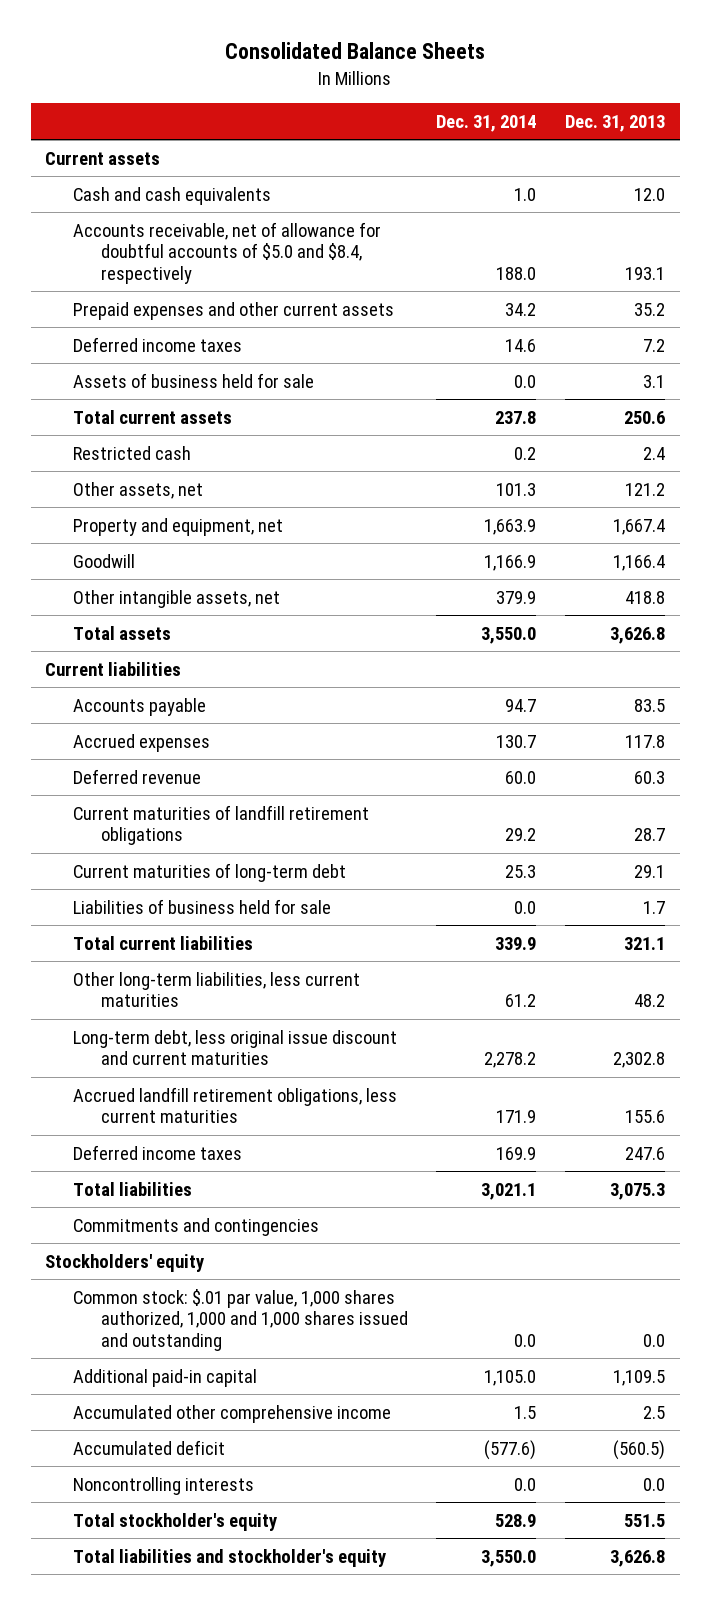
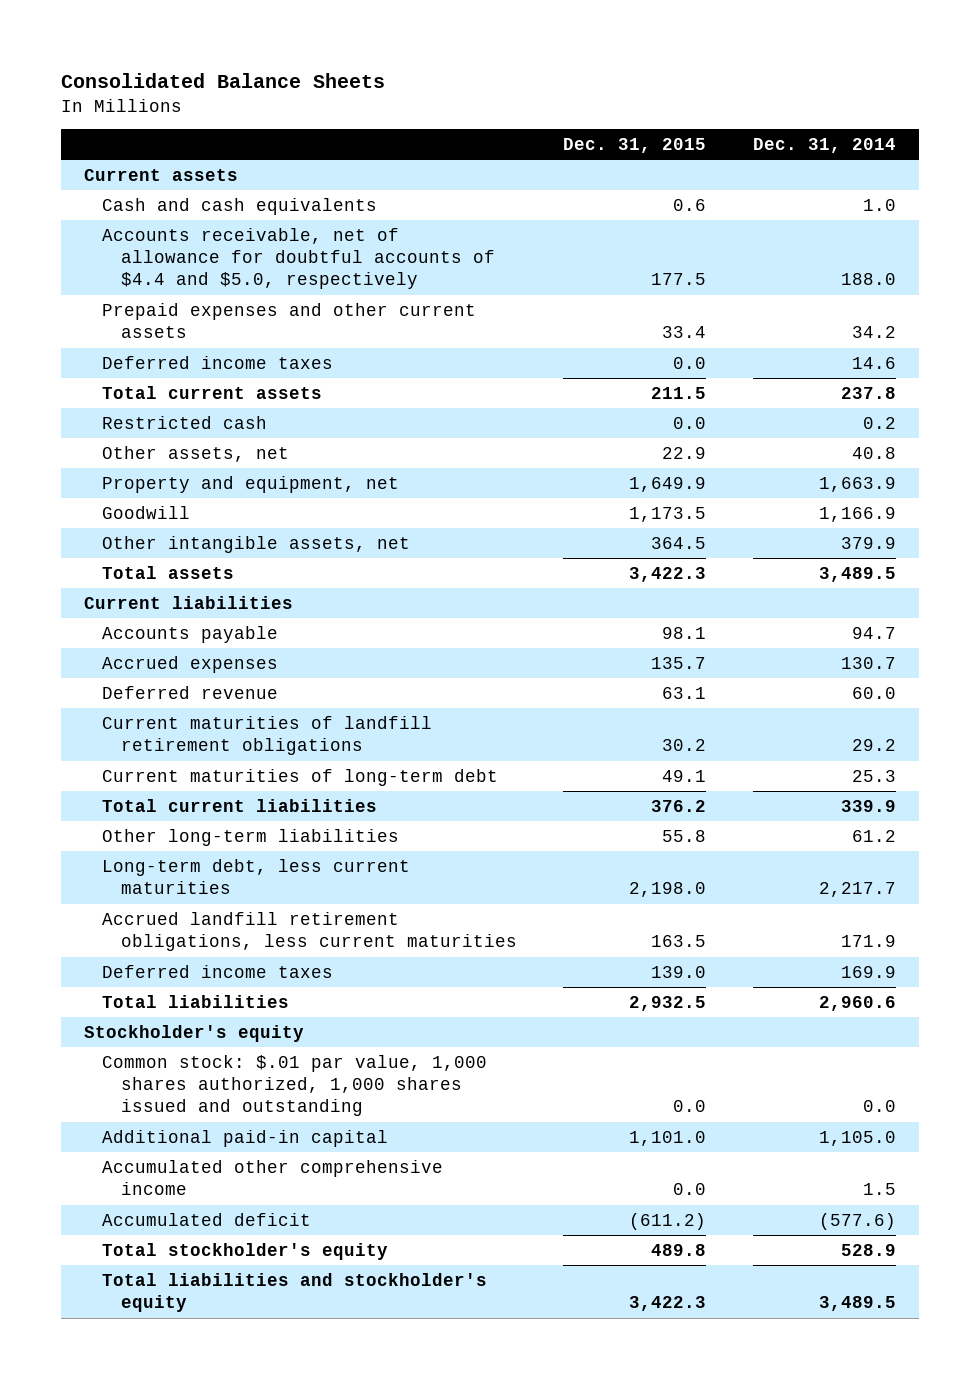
[565,114,666,132] Dec. 31, 2013 -> none
none -> [563,138,707,154] Dec. 31, 2015
[72,221,381,284] Accounts receivable, net of allowance for doubtful accounts of $5.0 and $8.4, respectively -> [102,228,495,290] Accounts receivable, net of allowance for doubtful accounts of $4.4 and $5.0, respectively
[72,372,314,388] Assets of business held for sale -> none
[496,482,537,496] 101.3 -> [852,447,897,460] 40.8
[481,626,537,644] 3,550.0 -> [819,567,897,583] 3,489.5
[72,898,331,914] Liabilities of business held for sale -> none
[72,971,360,1008] Other long-term liabilities, less current maturities -> [102,829,400,847] Other long-term liabilities
[72,1029,397,1066] Long-term debt, less original issue discount and current maturities -> [102,859,411,895] Long-term debt, less current maturities
[484,1052,537,1069] 2,278.2 -> [819,882,897,898] 2,217.7
[72,1217,319,1236] Commitments and contingencies -> none
[481,1182,537,1200] 3,021.1 -> [819,996,897,1012] 2,960.6
[44,1253,204,1272] Stockholders' equity -> [83,1025,304,1043] Stockholder's equity
[72,1288,408,1351] Common stock: $.01 par value, 1,000 shares authorized, 1,000 and 1,000 shares issued and outstanding -> [102,1055,488,1117] Common stock: $.01 par value, 1,000 shares authorized, 1,000 shares issued and outstanding
[72,1476,254,1495] Noncontrolling interests -> none
[481,1549,537,1567] 3,550.0 -> [819,1296,897,1312] 3,489.5

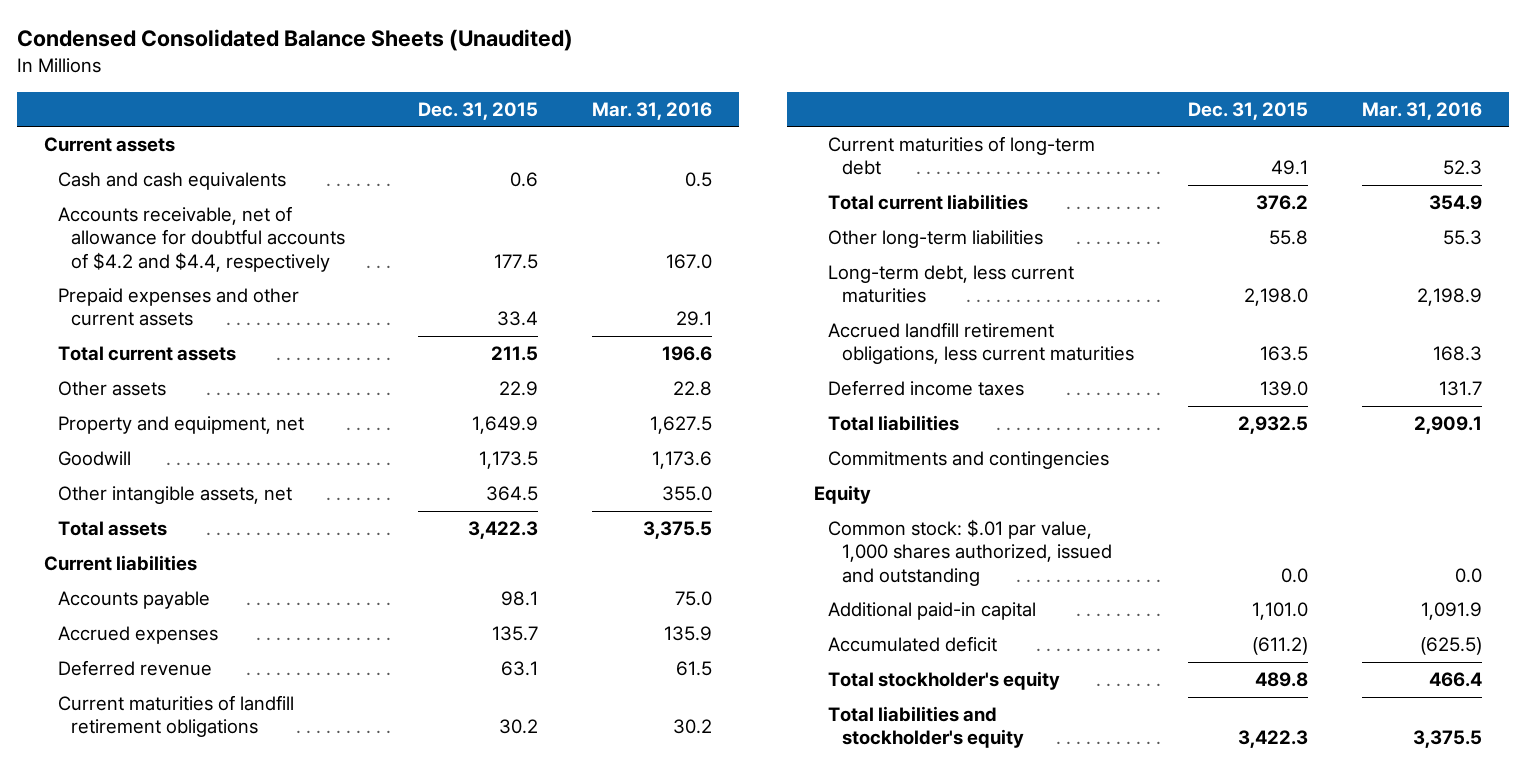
[60,72,385,88] Consolidated Balance Sheets -> [16,29,573,52] Condensed Consolidated Balance Sheets (Unaudited)
[753,138,897,154] Dec. 31, 2014 -> none
none -> [591,101,712,120] Mar. 31, 2016
[102,228,495,290] Accounts receivable, net of allowance for doubtful accounts of $4.4 and $5.0, respectively -> [57,206,346,272] Accounts receivable, net of allowance for doubtful accounts of $4.2 and $4.4, respectively
[102,356,334,370] Deferred income taxes -> none
[102,416,268,430] Restricted cash -> none
[102,446,290,463] Other assets, net -> [57,381,166,397] Other assets
none -> [827,451,1109,470] Commitments and contingencies
[83,1025,304,1043] Stockholder's equity -> [814,485,872,505] Equity
[102,1055,488,1117] Common stock: $.01 par value, 1,000 shares authorized, 1,000 shares issued and outstanding -> [827,519,1112,586] Common stock: $.01 par value, 1,000 shares authorized, issued and outstanding
[102,1160,444,1196] Accumulated other comprehensive income -> none

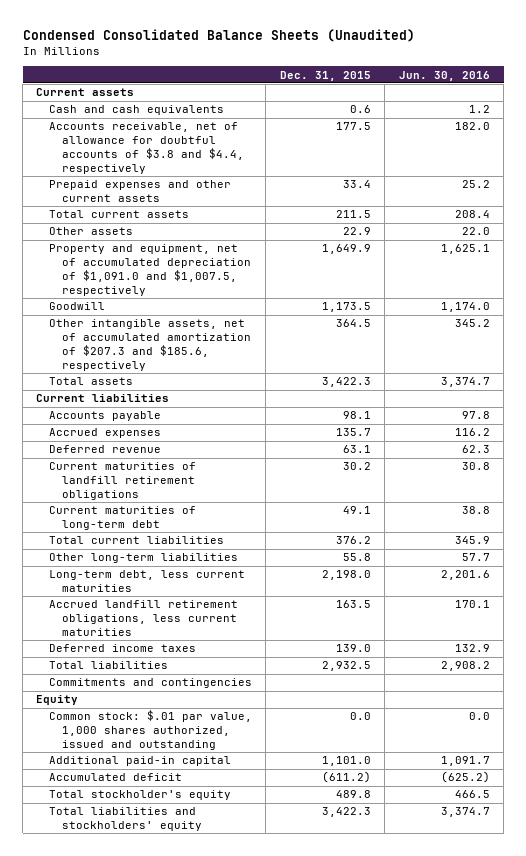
[591,101,712,120] Mar. 31, 2016 -> none
none -> [398,70,490,81] Jun. 30, 2016
[57,206,346,272] Accounts receivable, net of allowance for doubtful accounts of $4.2 and $4.4, respectively -> [48,122,244,174] Accounts receivable, net of allowance for doubtful accounts of $3.8 and $4.4, respectively
[57,416,304,435] Property and equipment, net -> [48,244,251,296] Property and equipment, net of accumulated depreciation of $1,091.0 and $1,007.5, respectively
[57,486,292,505] Other intangible assets, net -> [48,319,251,371] Other intangible assets, net of accumulated amortization of $207.3 and $185.6, respectively
[827,706,1024,749] Total liabilities and stockholder's equity -> [48,807,202,832] Total liabilities and stockholders' equity

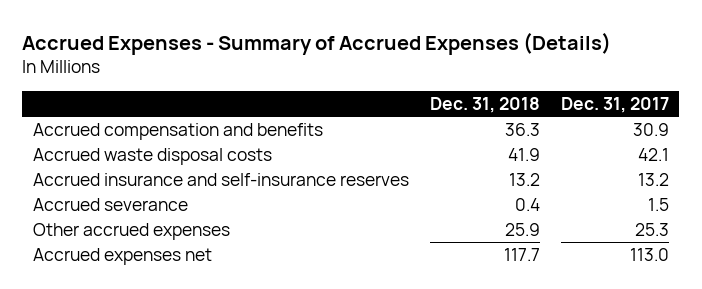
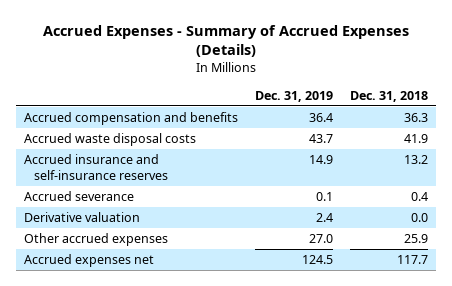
[560,96,669,113] Dec. 31, 2017 -> none
none -> [255,90,334,102] Dec. 31, 2019
none -> [24,212,141,223] Derivative valuation

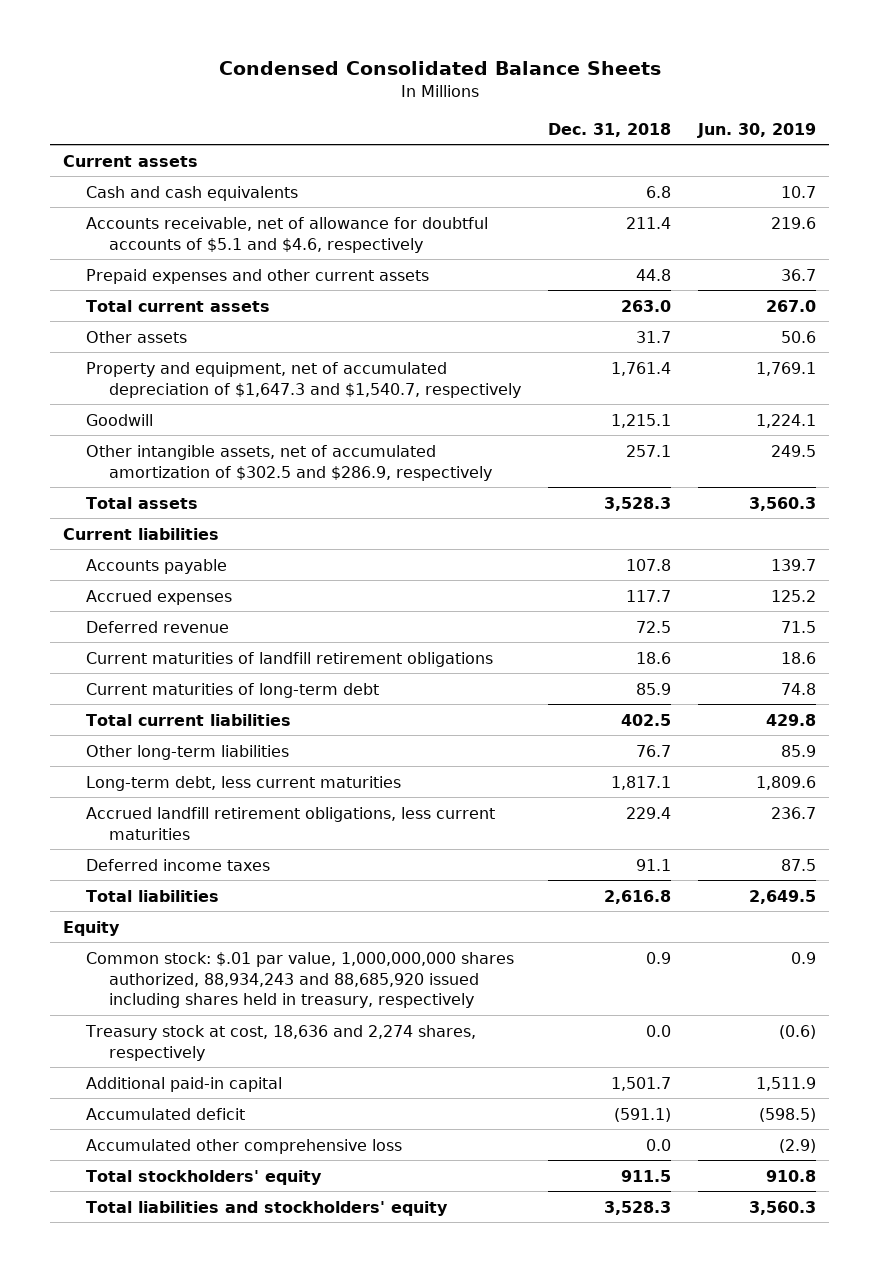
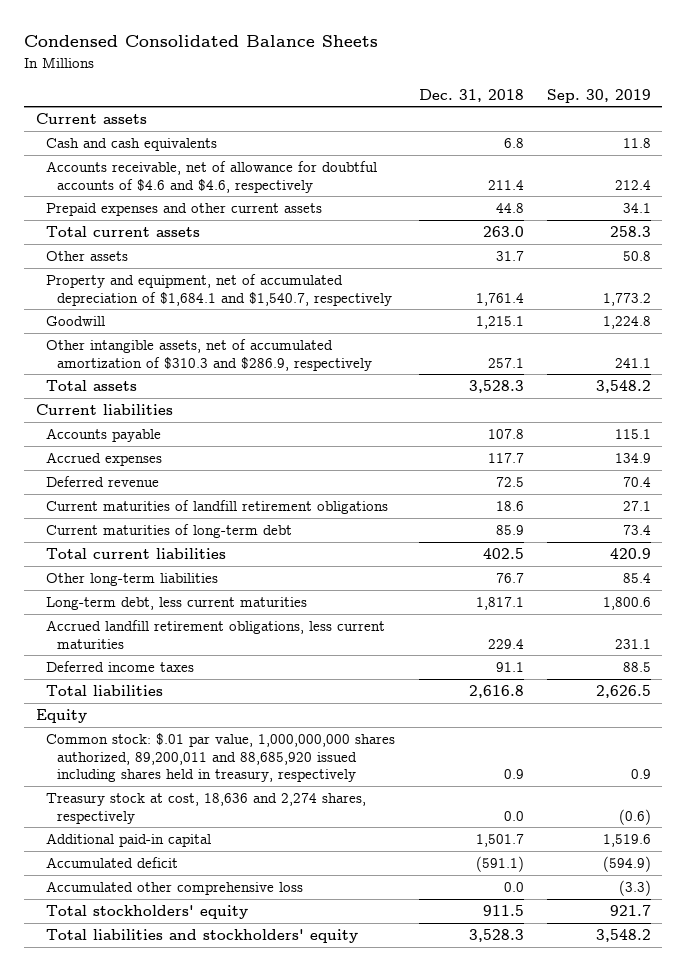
[696,122,816,138] Jun. 30, 2019 -> none
none -> [546,88,651,103] Sep. 30, 2019
[86,216,489,253] Accounts receivable, net of allowance for doubtful accounts of $5.1 and $4.6, respectively -> [46,161,378,193] Accounts receivable, net of allowance for doubtful accounts of $4.6 and $4.6, respectively
[86,361,521,398] Property and equipment, net of accumulated depreciation of $1,647.3 and $1,540.7, respectively -> [46,274,393,306] Property and equipment, net of accumulated depreciation of $1,684.1 and $1,540.7, respectively
[86,444,492,481] Other intangible assets, net of accumulated amortization of $302.5 and $286.9, respectively -> [46,339,373,371] Other intangible assets, net of accumulated amortization of $310.3 and $286.9, respectively
[86,951,515,1009] Common stock: $.01 par value, 1,000,000,000 shares authorized, 88,934,243 and 88,685,920 issued including shares held in treasury, respectively -> [46,733,396,783] Common stock: $.01 par value, 1,000,000,000 shares authorized, 89,200,011 and 88,685,920 issued including shares held in treasury, respectively

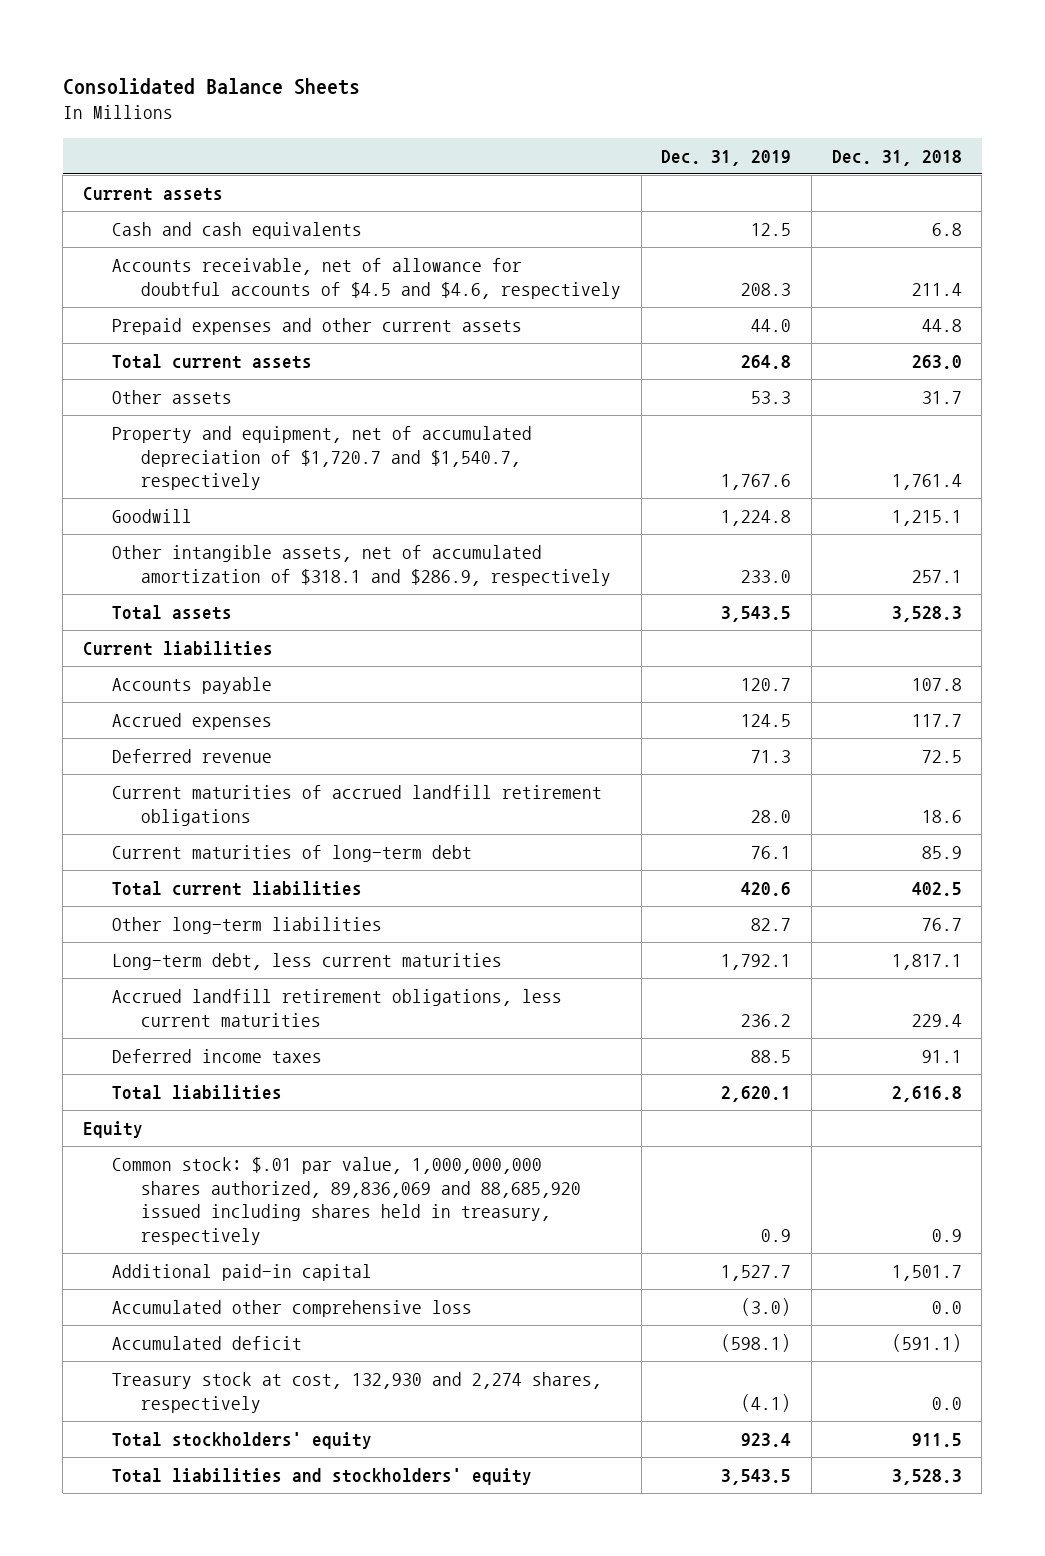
[24,35,379,48] Condensed Consolidated Balance Sheets -> [62,77,360,95] Consolidated Balance Sheets
[546,88,651,103] Sep. 30, 2019 -> none
none -> [661,149,792,166] Dec. 31, 2019
[46,161,378,193] Accounts receivable, net of allowance for doubtful accounts of $4.6 and $4.6, respectively -> [111,258,621,299] Accounts receivable, net of allowance for doubtful accounts of $4.5 and $4.6, respectively
[46,274,393,306] Property and equipment, net of accumulated depreciation of $1,684.1 and $1,540.7, respectively -> [111,426,532,491] Property and equipment, net of accumulated depreciation of $1,720.7 and $1,540.7, respectively
[46,339,373,371] Other intangible assets, net of accumulated amortization of $310.3 and $286.9, respectively -> [111,545,611,586] Other intangible assets, net of accumulated amortization of $318.1 and $286.9, respectively
[46,500,389,515] Current maturities of landfill retirement obligations -> [111,785,602,826] Current maturities of accrued landfill retirement obligations
[46,793,367,824] Treasury stock at cost, 18,636 and 2,274 shares, respectively -> none
[46,733,396,783] Common stock: $.01 par value, 1,000,000,000 shares authorized, 89,200,011 and 88,685,920 issued including shares held in treasury, respectively -> [111,1157,581,1245] Common stock: $.01 par value, 1,000,000,000 shares authorized, 89,836,069 and 88,685,920 issued including shares held in treasury, respectively
[46,857,179,869] Accumulated deficit -> [111,1336,302,1351] Accumulated deficit
none -> [111,1372,602,1413] Treasury stock at cost, 132,930 and 2,274 shares, respectively

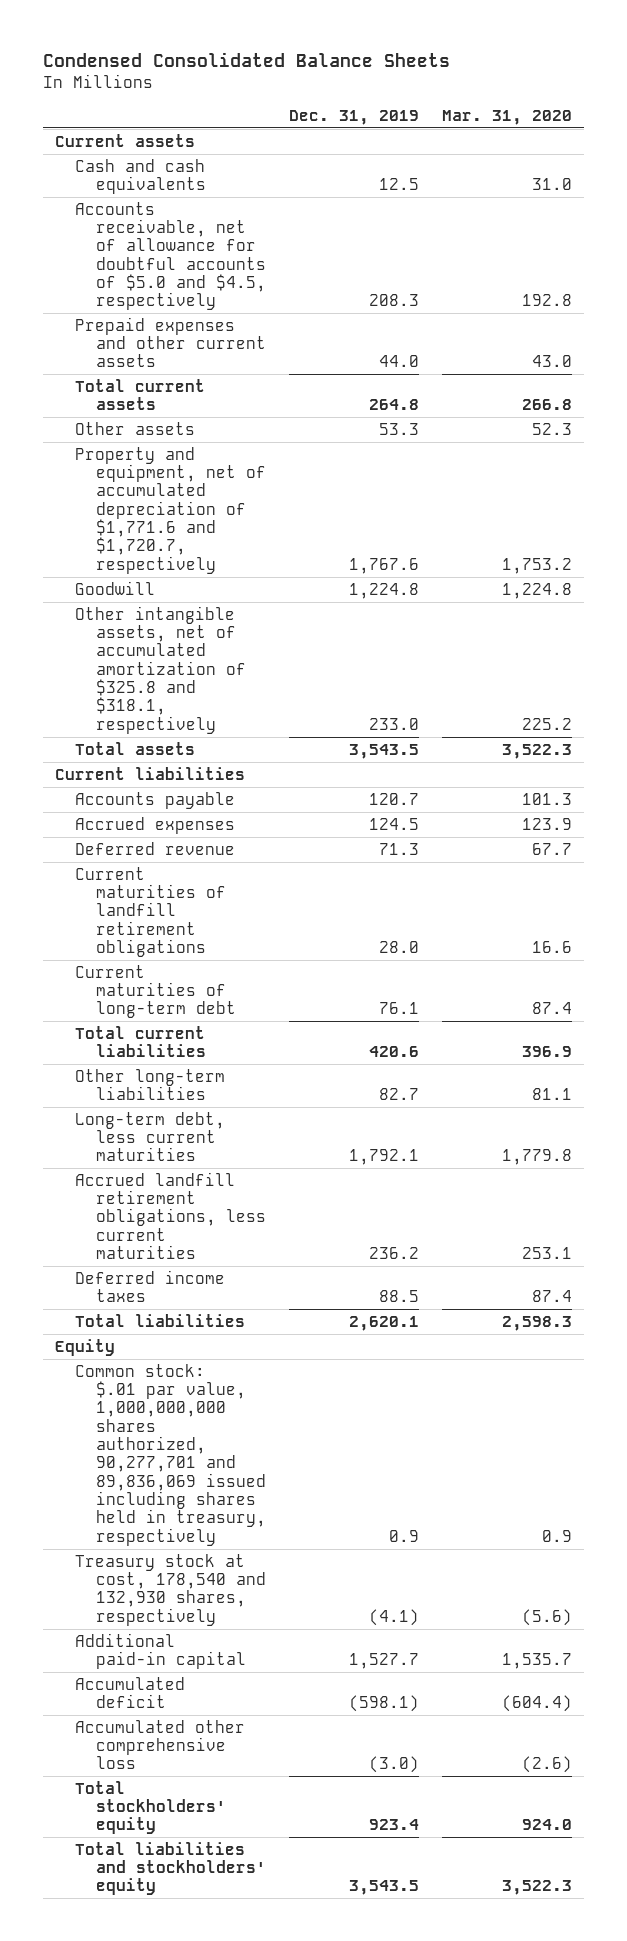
[62,77,360,95] Consolidated Balance Sheets -> [42,51,450,67] Condensed Consolidated Balance Sheets
[831,149,962,166] Dec. 31, 2018 -> none
none -> [442,109,573,125] Mar. 31, 2020
[111,258,621,299] Accounts receivable, net of allowance for doubtful accounts of $4.5 and $4.6, respectively -> [75,201,267,311] Accounts receivable, net of allowance for doubtful accounts of $5.0 and $4.5, respectively
[111,426,532,491] Property and equipment, net of accumulated depreciation of $1,720.7 and $1,540.7, respectively -> [75,446,267,574] Property and equipment, net of accumulated depreciation of $1,771.6 and $1,720.7, respectively
[111,545,611,586] Other intangible assets, net of accumulated amortization of $318.1 and $286.9, respectively -> [75,605,247,734] Other intangible assets, net of accumulated amortization of $325.8 and $318.1, respectively
[111,785,602,826] Current maturities of accrued landfill retirement obligations -> [75,866,227,957] Current maturities of landfill retirement obligations
[111,1157,581,1245] Common stock: $.01 par value, 1,000,000,000 shares authorized, 89,836,069 and 88,685,920 issued including shares held in treasury, respectively -> [75,1363,267,1546] Common stock: $.01 par value, 1,000,000,000 shares authorized, 90,277,701 and 89,836,069 issued including shares held in treasury, respectively
none -> [75,1553,267,1626] Treasury stock at cost, 178,540 and 132,930 shares, respectively
[111,1372,602,1413] Treasury stock at cost, 132,930 and 2,274 shares, respectively -> none
[111,1300,472,1318] Accumulated other comprehensive loss -> [75,1719,246,1770] Accumulated other comprehensive loss

